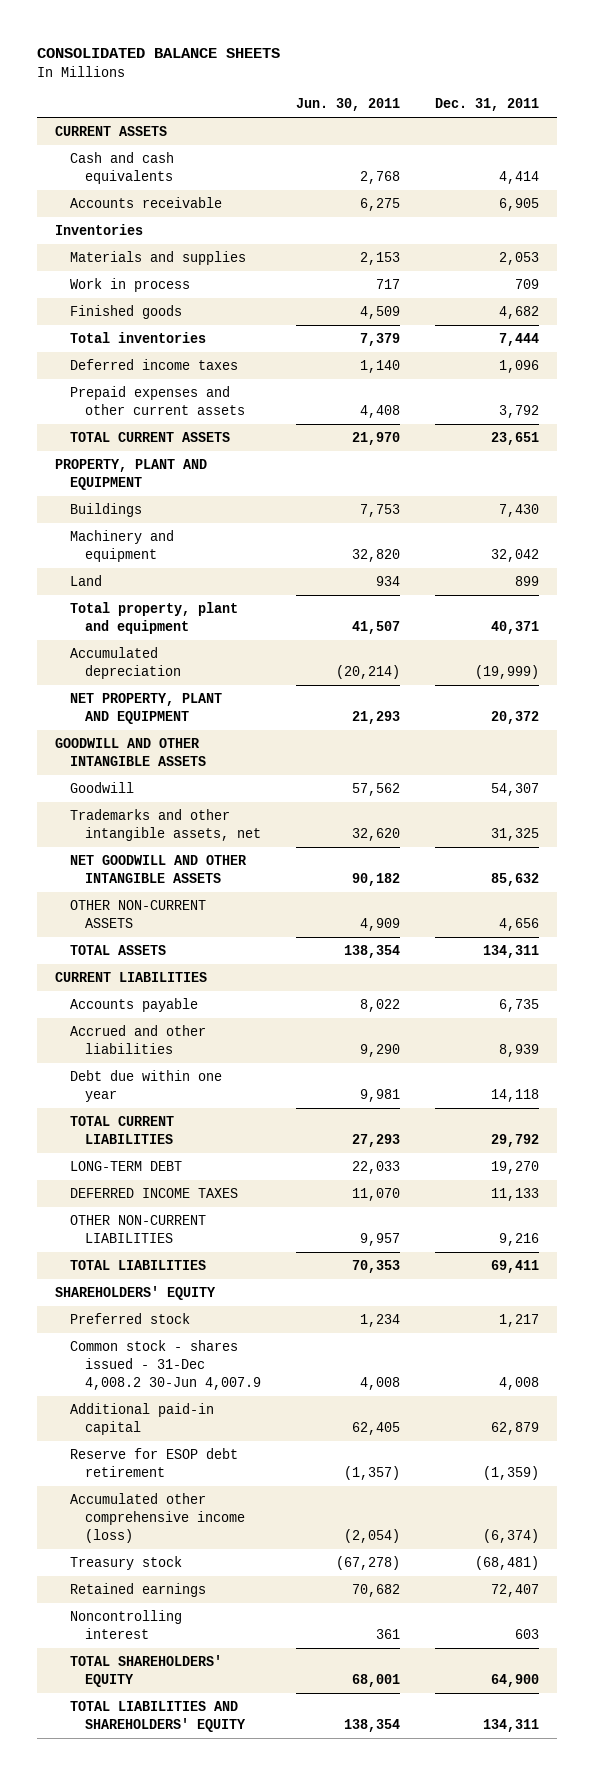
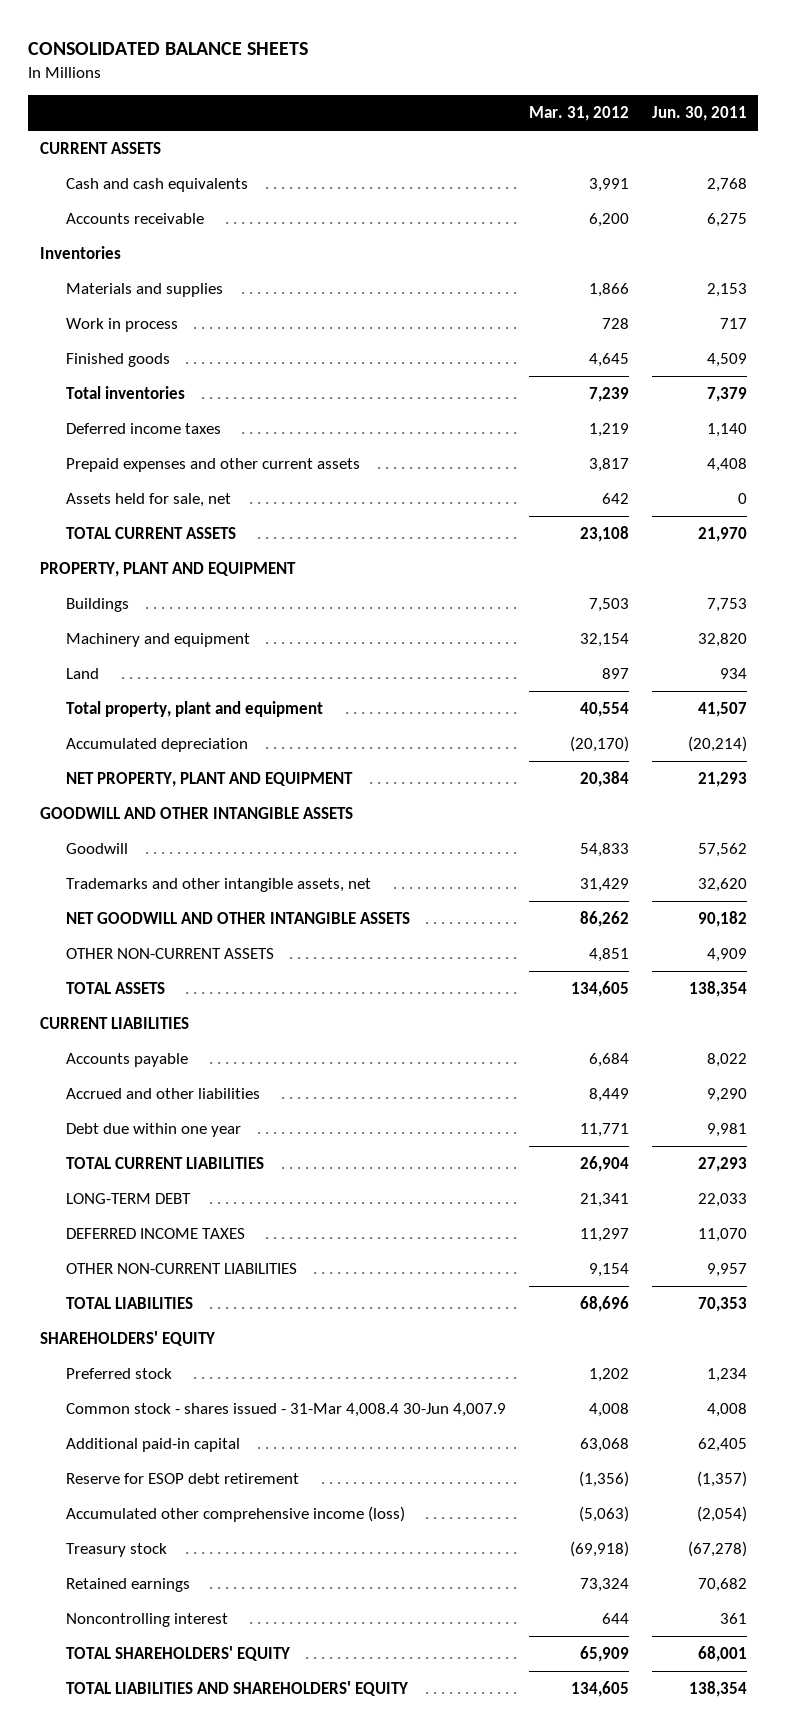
[435,98,540,112] Dec. 31, 2011 -> none
none -> [528,106,629,122] Mar. 31, 2012
none -> [65,492,231,507] Assets held for sale, net
[69,1340,261,1390] Common stock - shares issued - 31-Dec 4,008.2 30-Jun 4,007.9 -> [65,1402,506,1417] Common stock - shares issued - 31-Mar 4,008.4 30-Jun 4,007.9

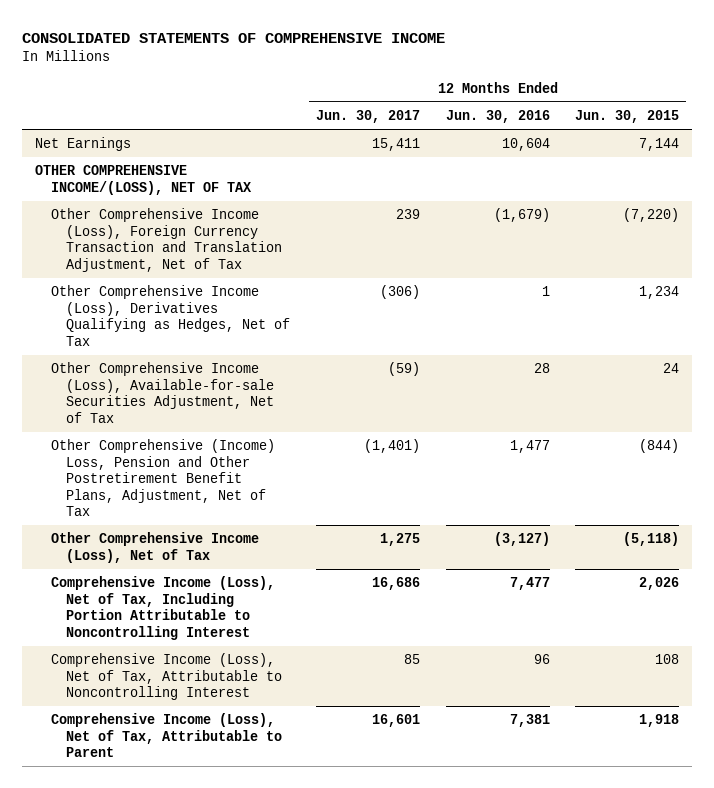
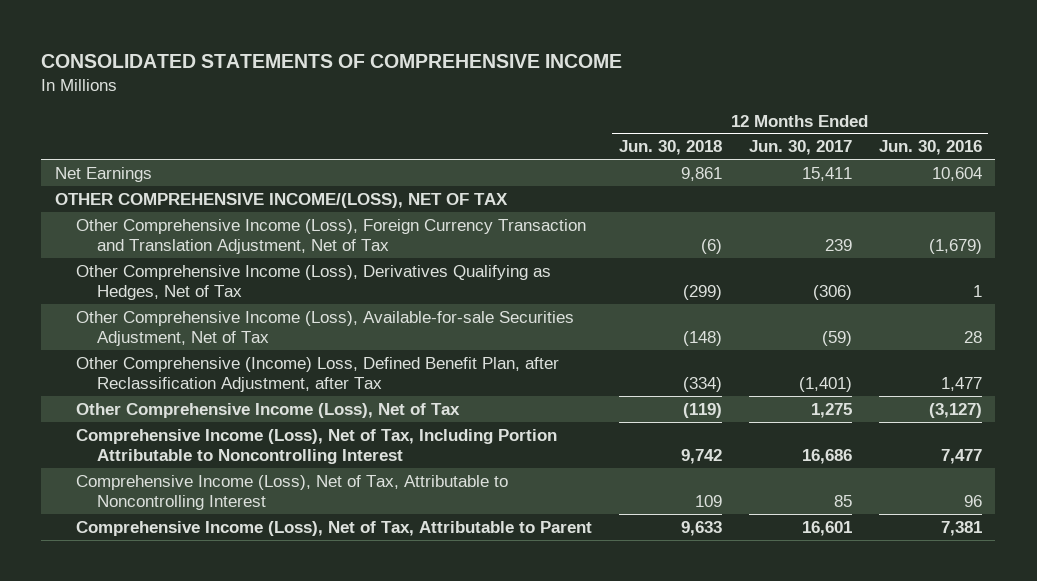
[575,109,680,123] Jun. 30, 2015 -> none
none -> [618,140,722,156] Jun. 30, 2018
[50,439,275,517] Other Comprehensive (Income) Loss, Pension and Other Postretirement Benefit Plans, Adjustment, Net of Tax -> [75,356,559,393] Other Comprehensive (Income) Loss, Defined Benefit Plan, after Reclassification Adjustment, after Tax

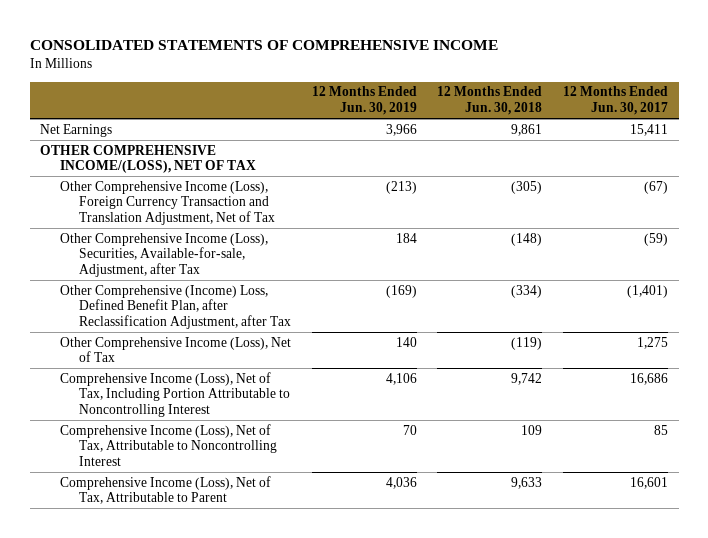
[878,140,982,156] Jun. 30, 2016 -> none
none -> [311,86,417,115] 12 Months Ended Jun. 30, 2019
[75,264,551,301] Other Comprehensive Income (Loss), Derivatives Qualifying as Hedges, Net of Tax -> none
[700,239,722,255] (6) -> [511,180,543,194] (305)
[824,239,852,252] 239 -> [644,180,669,194] (67)
[75,310,574,347] Other Comprehensive Income (Loss), Available-for-sale Securities Adjustment, Net of Tax -> [59,232,268,277] Other Comprehensive Income (Loss), Securities, Available-for-sale, Adjustment, after Tax

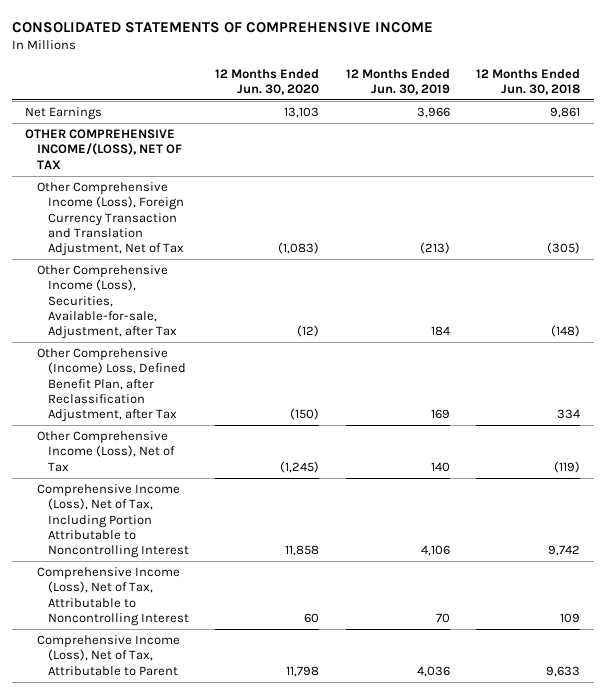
[563,86,669,115] 12 Months Ended Jun. 30, 2017 -> none
none -> [215,68,320,95] 12 Months Ended Jun. 30, 2020
[385,284,417,298] (169) -> [430,409,450,420] 169
[511,284,543,298] (334) -> [557,409,581,420] 334

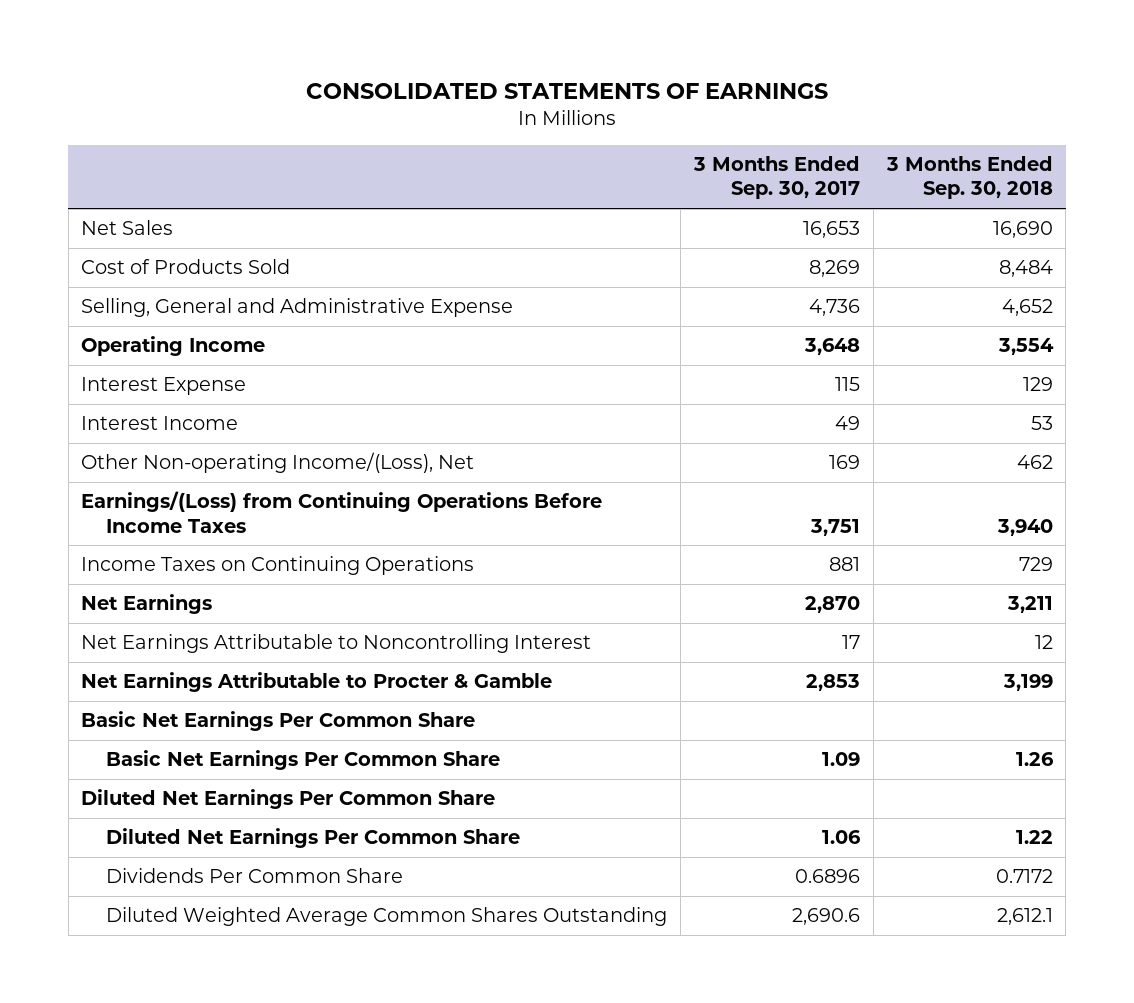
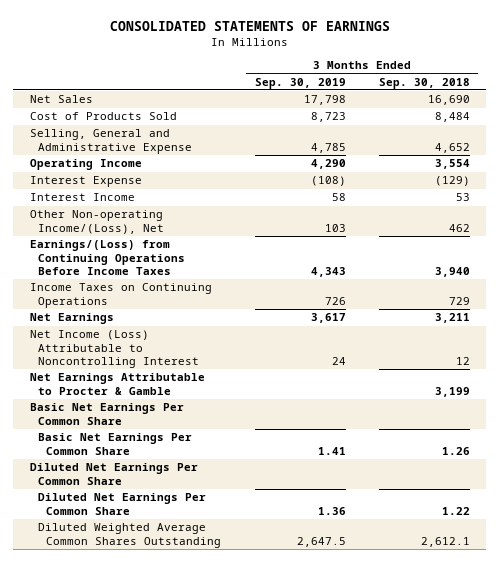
[692,156,860,200] 3 Months Ended Sep. 30, 2017 -> none
none -> [254,77,346,89] Sep. 30, 2019
[1022,377,1053,392] 129 -> [434,176,470,187] (129)
[81,634,592,654] Net Earnings Attributable to Noncontrolling Interest -> [29,330,200,369] Net Income (Loss) Attributable to Noncontrolling Interest
[106,868,404,884] Dividends Per Common Share -> none

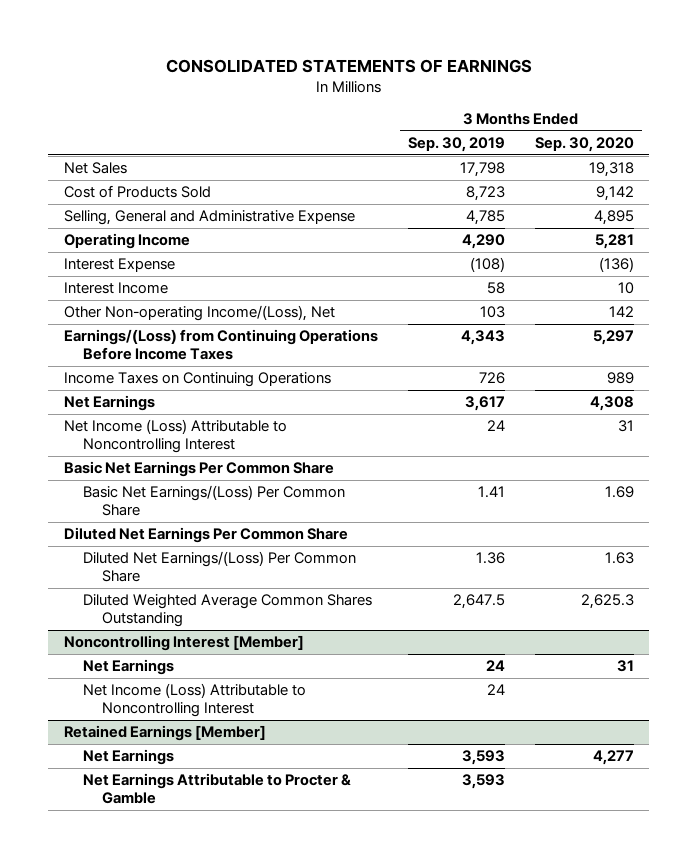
[378,77,470,89] Sep. 30, 2018 -> none
none -> [534,137,634,153] Sep. 30, 2020
[29,373,205,395] Net Earnings Attributable to Procter & Gamble -> none
[38,433,193,455] Basic Net Earnings Per Common Share -> [82,485,345,516] Basic Net Earnings/(Loss) Per Common Share
[38,493,207,515] Diluted Net Earnings Per Common Share -> [82,551,356,582] Diluted Net Earnings/(Loss) Per Common Share
none -> [63,635,304,652] Noncontrolling Interest [Member]
none -> [82,659,174,676] Net Earnings
none -> [82,683,306,717] Net Income (Loss) Attributable to Noncontrolling Interest
none -> [63,725,266,742] Retained Earnings [Member]
none -> [82,749,174,766] Net Earnings
none -> [82,773,351,804] Net Earnings Attributable to Procter & Gamble

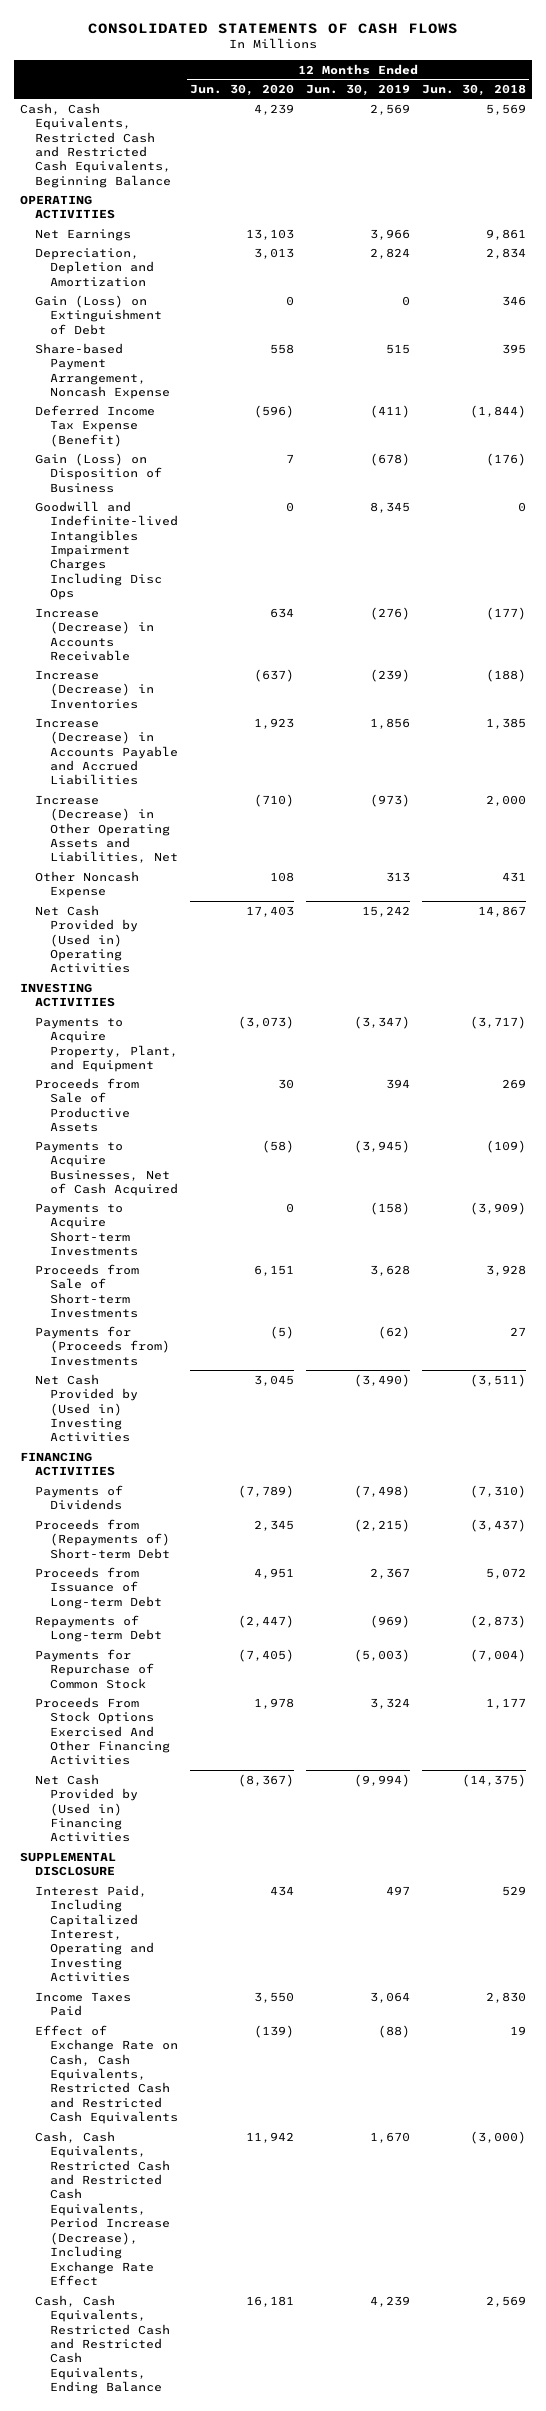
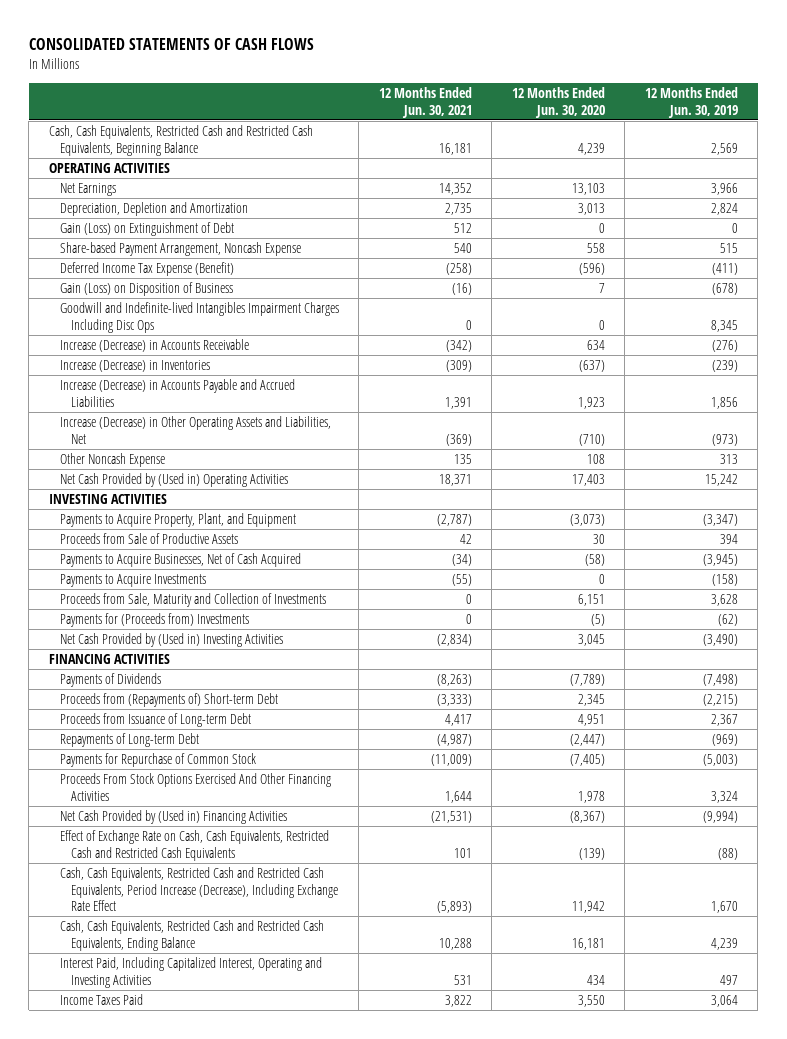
[421,83,526,96] Jun. 30, 2018 -> none
none -> [378,87,472,118] 12 Months Ended Jun. 30, 2021
[35,1202,139,1256] Payments to Acquire Short-term Investments -> [59,574,206,588] Payments to Acquire Investments
[35,1263,140,1318] Proceeds from Sale of Short-term Investments -> [59,593,326,608] Proceeds from Sale, Maturity and Collection of Investments
[20,1851,117,1877] SUPPLEMENTAL DISCLOSURE -> none
[35,1884,155,1983] Interest Paid, Including Capitalized Interest, Operating and Investing Activities -> [59,957,322,988] Interest Paid, Including Capitalized Interest, Operating and Investing Activities
[35,1991,132,2017] Income Taxes Paid -> [59,994,143,1006] Income Taxes Paid

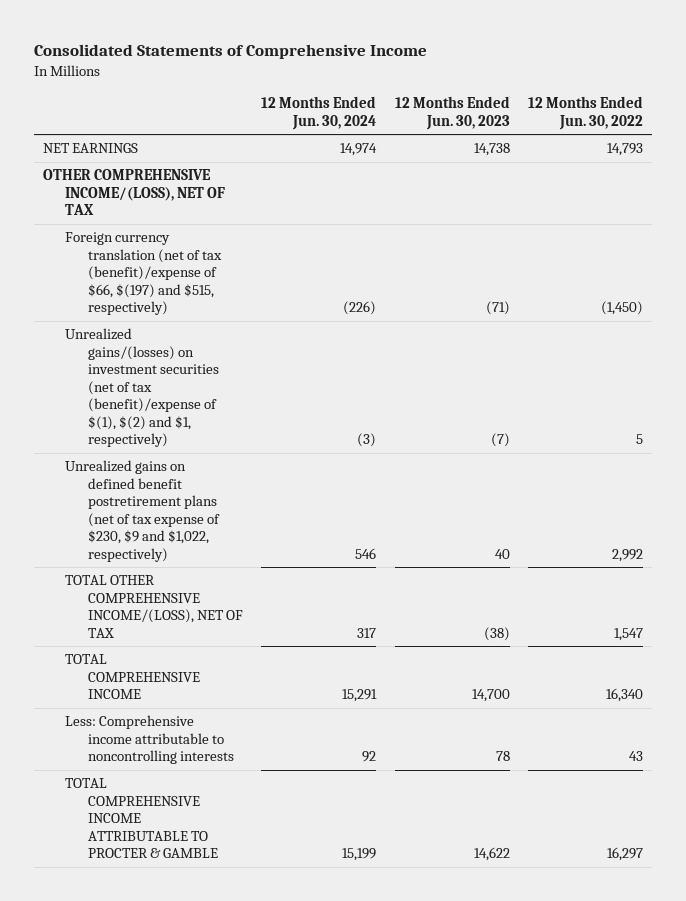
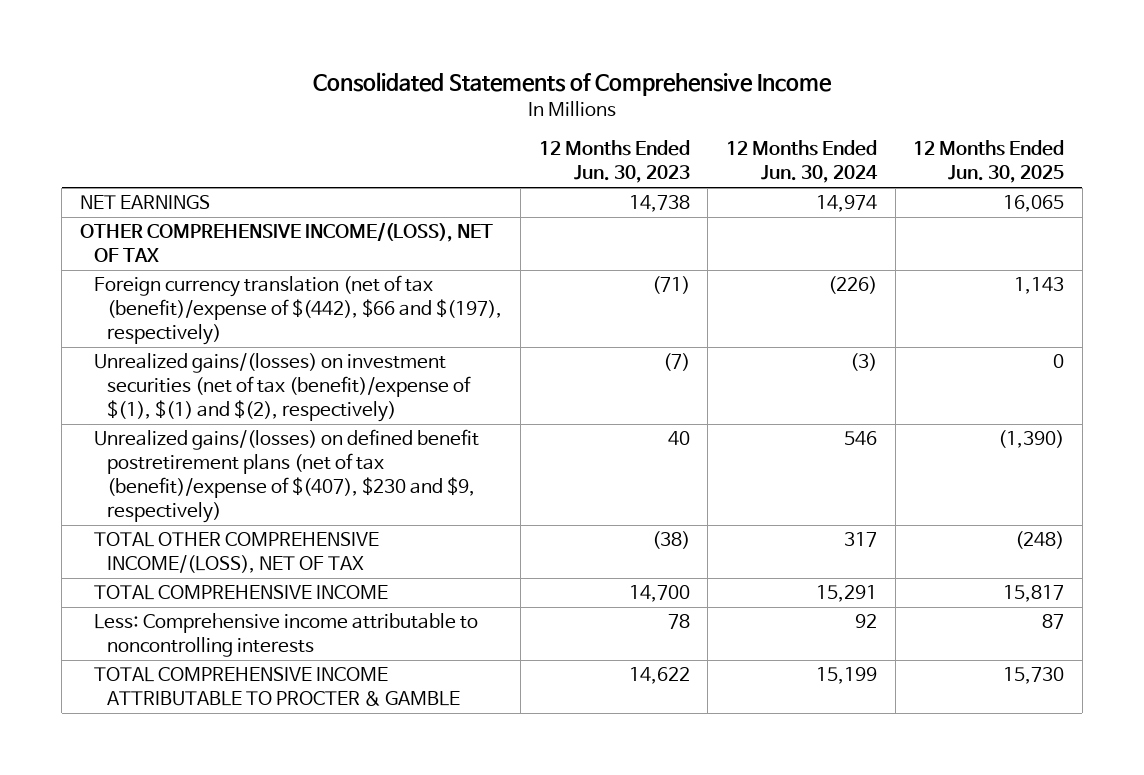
[528,96,644,130] 12 Months Ended Jun. 30, 2022 -> none
none -> [913,140,1065,184] 12 Months Ended Jun. 30, 2025
[65,232,223,316] Foreign currency translation (net of tax (benefit)/expense of $66, $(197) and $515, respectively) -> [93,275,503,346] Foreign currency translation (net of tax (benefit)/expense of $(442), $66 and $(197), respectively)
[65,328,220,448] Unrealized gains/(losses) on investment securities (net of tax (benefit)/expense of $(1), $(2) and $1, respectively) -> [93,353,472,423] Unrealized gains/(losses) on investment securities (net of tax (benefit)/expense of $(1), $(1) and $(2), respectively)
[65,460,221,562] Unrealized gains on defined benefit postretirement plans (net of tax expense of $230, $9 and $1,022, respectively) -> [93,429,479,524] Unrealized gains/(losses) on defined benefit postretirement plans (net of tax (benefit)/expense of $(407), $230 and $9, respectively)

